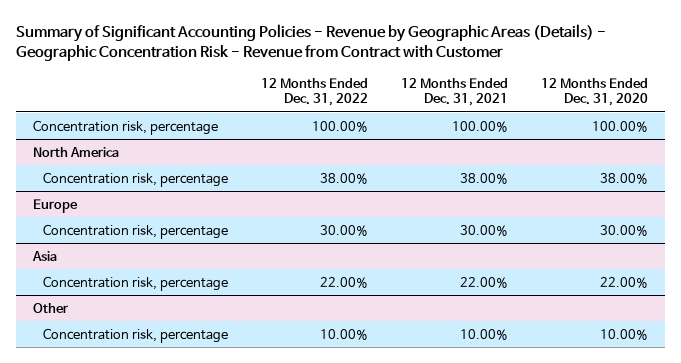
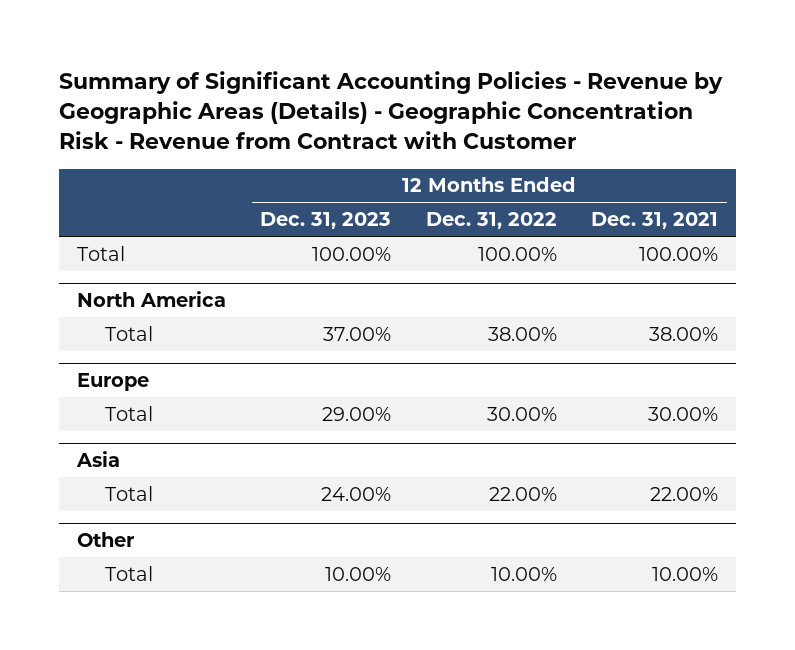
[541,77,649,107] 12 Months Ended Dec. 31, 2020 -> none
none -> [260,212,392,230] Dec. 31, 2023
[32,119,218,135] Concentration risk, percentage -> [76,245,125,261] Total
[42,171,228,187] Concentration risk, percentage -> [104,325,153,341] Total
[42,223,228,239] Concentration risk, percentage -> [104,405,153,421] Total
[42,275,228,291] Concentration risk, percentage -> [104,485,153,501] Total
[42,327,228,343] Concentration risk, percentage -> [104,565,153,581] Total

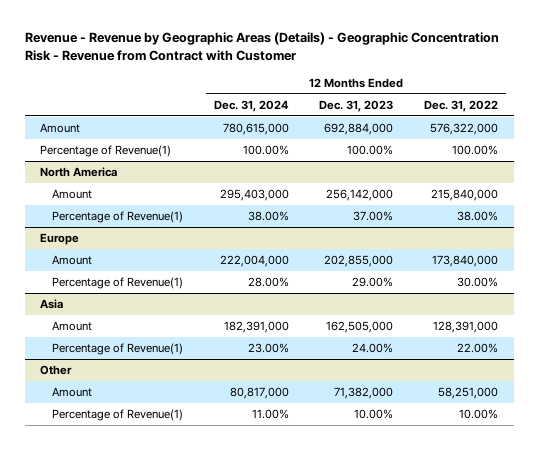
[59,71,724,150] Summary of Significant Accounting Policies - Revenue by Geographic Areas (Details) - Geographic Concentration Risk - Revenue from Contract with Customer -> [24,32,499,62] Revenue - Revenue by Geographic Areas (Details) - Geographic Concentration Risk - Revenue from Contract with Customer
[591,212,719,230] Dec. 31, 2021 -> none
none -> [213,99,289,112] Dec. 31, 2024
none -> [40,123,81,134] Amount
[76,245,125,261] Total -> [40,145,172,158] Percentage of Revenue(1)
none -> [52,189,93,200] Amount
[104,325,153,341] Total -> [52,211,184,224] Percentage of Revenue(1)
none -> [52,255,93,266] Amount
[104,405,153,421] Total -> [52,277,184,290] Percentage of Revenue(1)
none -> [52,321,93,332] Amount
[104,485,153,501] Total -> [52,343,184,356] Percentage of Revenue(1)
none -> [52,387,93,398] Amount
[104,565,153,581] Total -> [52,409,184,422] Percentage of Revenue(1)

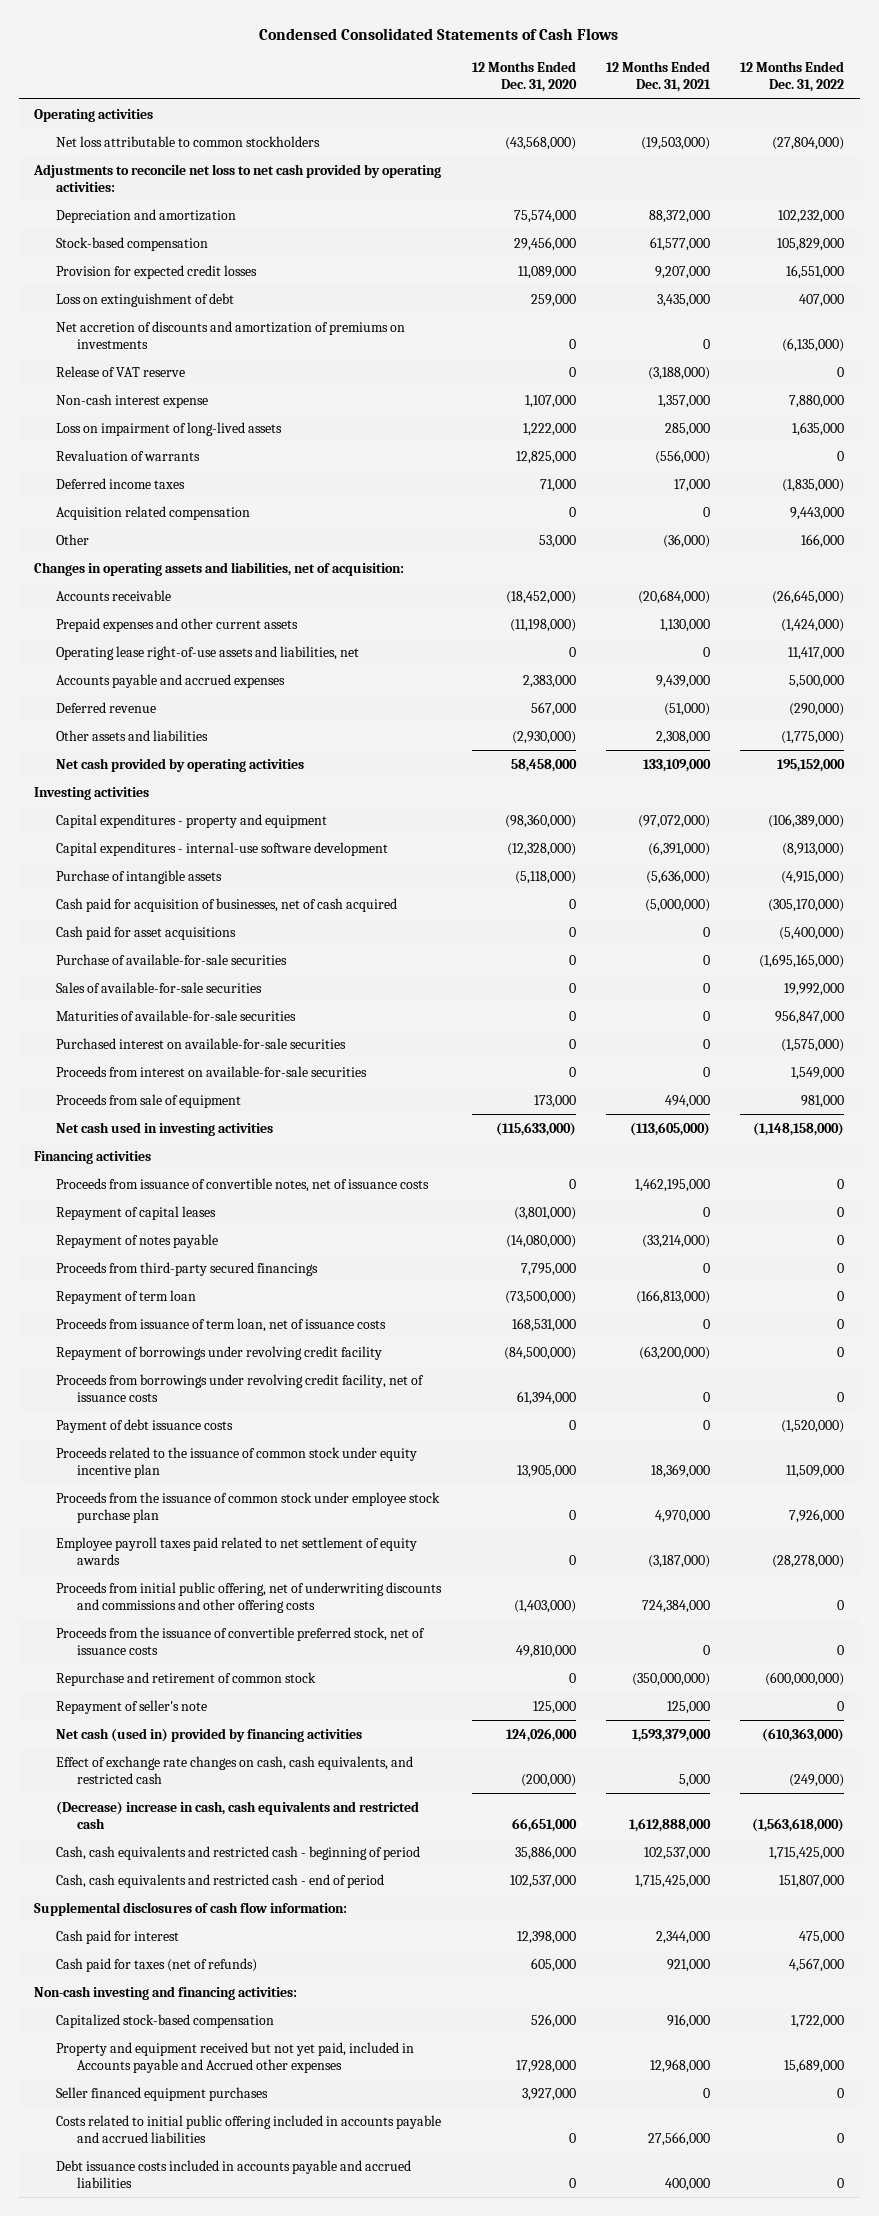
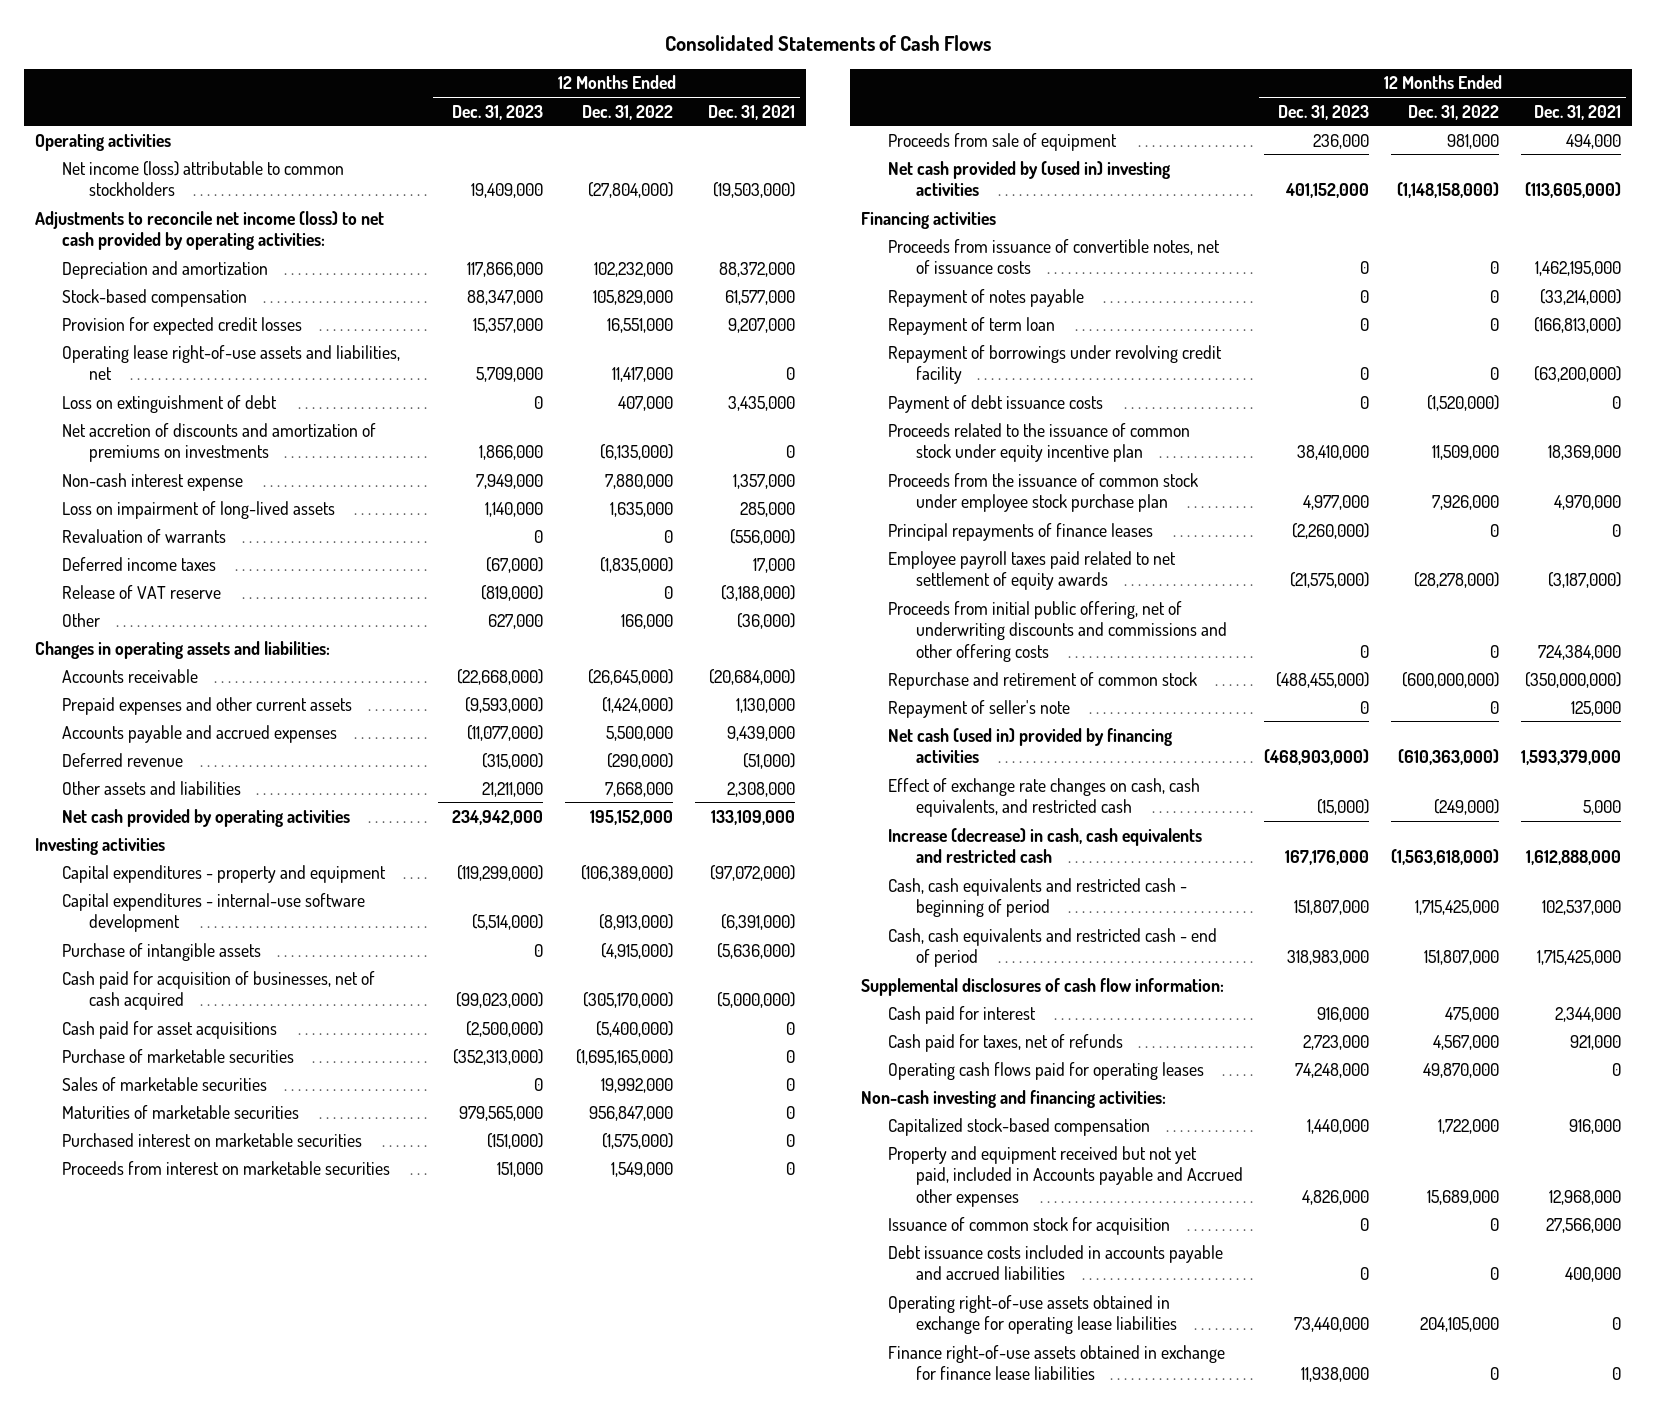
[259,28,619,41] Condensed Consolidated Statements of Cash Flows -> [664,35,991,52] Consolidated Statements of Cash Flows
[471,61,577,93] 12 Months Ended Dec. 31, 2020 -> none
none -> [452,104,544,120] Dec. 31, 2023
[55,135,320,147] Net loss attributable to common stockholders -> [62,160,345,197] Net income (loss) attributable to common stockholders
[33,163,442,192] Adjustments to reconcile net loss to net cash provided by operating activities: -> [34,210,384,251] Adjustments to reconcile net income (loss) to net cash provided by operating activities:
[55,645,359,660] Operating lease right-of-use assets and liabilities, net -> [62,344,401,381] Operating lease right-of-use assets and liabilities, net
[55,505,250,520] Acquisition related compensation -> none
[55,365,185,377] Release of VAT reserve -> [62,584,222,599] Release of VAT reserve
[34,561,405,576] Changes in operating assets and liabilities, net of acquisition: -> [34,640,330,659] Changes in operating assets and liabilities:
[781,730,845,744] (1,775,000) -> [605,781,674,797] 7,668,000
[55,953,287,965] Purchase of available-for-sale securities -> [62,1048,295,1063] Purchase of marketable securities
[55,981,262,993] Sales of available-for-sale securities -> [62,1076,268,1091] Sales of marketable securities
[55,1009,296,1021] Maturities of available-for-sale securities -> [62,1104,300,1119] Maturities of marketable securities
[55,1037,346,1049] Purchased interest on available-for-sale securities -> [62,1132,363,1147] Purchased interest on marketable securities
[55,1065,367,1077] Proceeds from interest on available-for-sale securities -> [62,1160,391,1175] Proceeds from interest on marketable securities
[55,1121,273,1136] Net cash used in investing activities -> [888,160,1171,197] Net cash provided by (used in) investing activities
[55,1205,216,1220] Repayment of capital leases -> none
[55,1261,318,1276] Proceeds from third-party secured financings -> none
[55,1317,386,1332] Proceeds from issuance of term loan, net of issuance costs -> none
[55,1373,424,1402] Proceeds from borrowings under revolving credit facility, net of issuance costs -> none
none -> [888,522,1154,541] Principal repayments of finance leases
[55,1626,425,1655] Proceeds from the issuance of convertible preferred stock, net of issuance costs -> none
[55,1800,419,1829] (Decrease) increase in cash, cash equivalents and restricted cash -> [888,827,1203,864] Increase (decrease) in cash, cash equivalents and restricted cash
[55,1957,257,1972] Cash paid for taxes (net of refunds) -> [888,1033,1124,1052] Cash paid for taxes, net of refunds
none -> [888,1061,1205,1080] Operating cash flows paid for operating leases
[55,2086,268,2101] Seller financed equipment purchases -> none
[55,2114,441,2143] Costs related to initial public offering included in accounts payable and accrued liabilities -> [888,1216,1171,1235] Issuance of common stock for acquisition
none -> [888,1294,1177,1335] Operating right-of-use assets obtained in exchange for operating lease liabilities
none -> [888,1344,1226,1381] Finance right-of-use assets obtained in exchange for finance lease liabilities

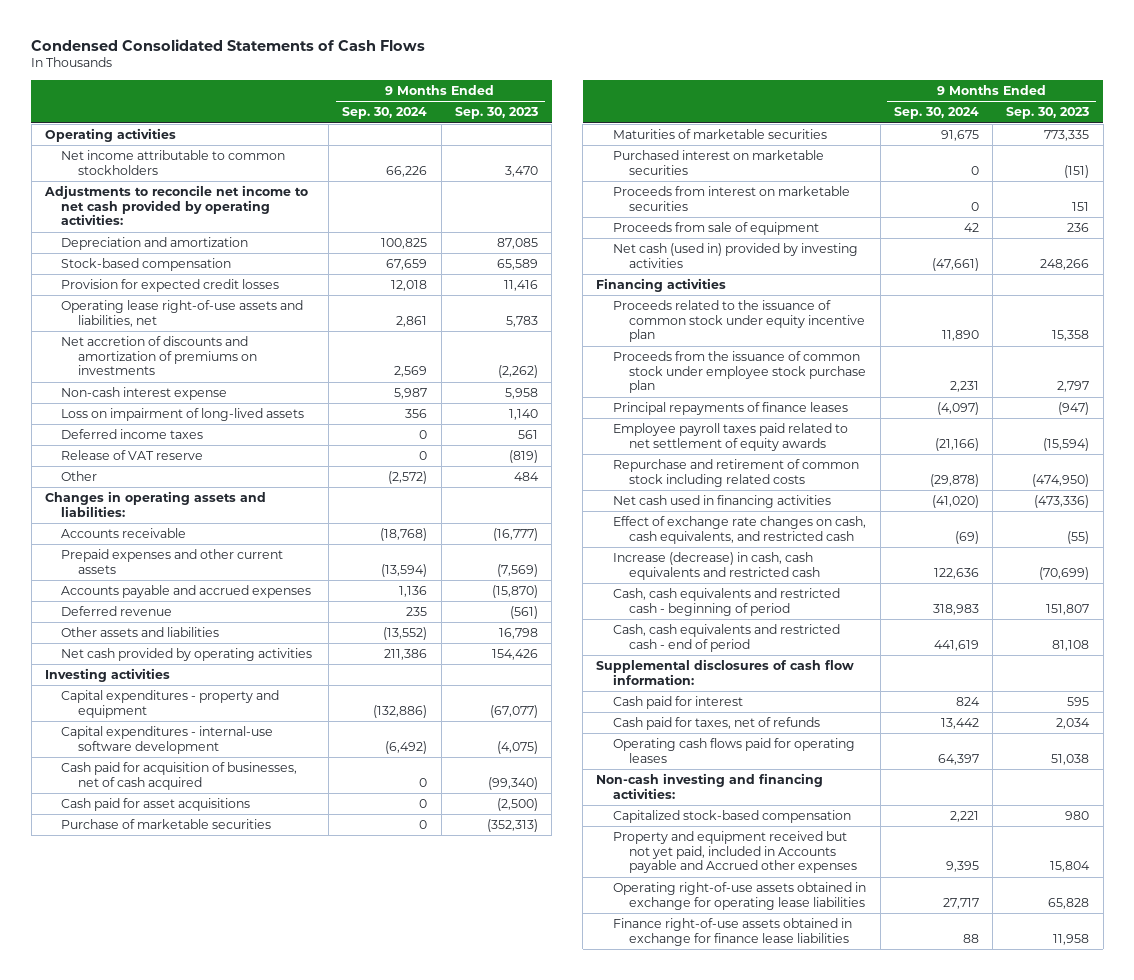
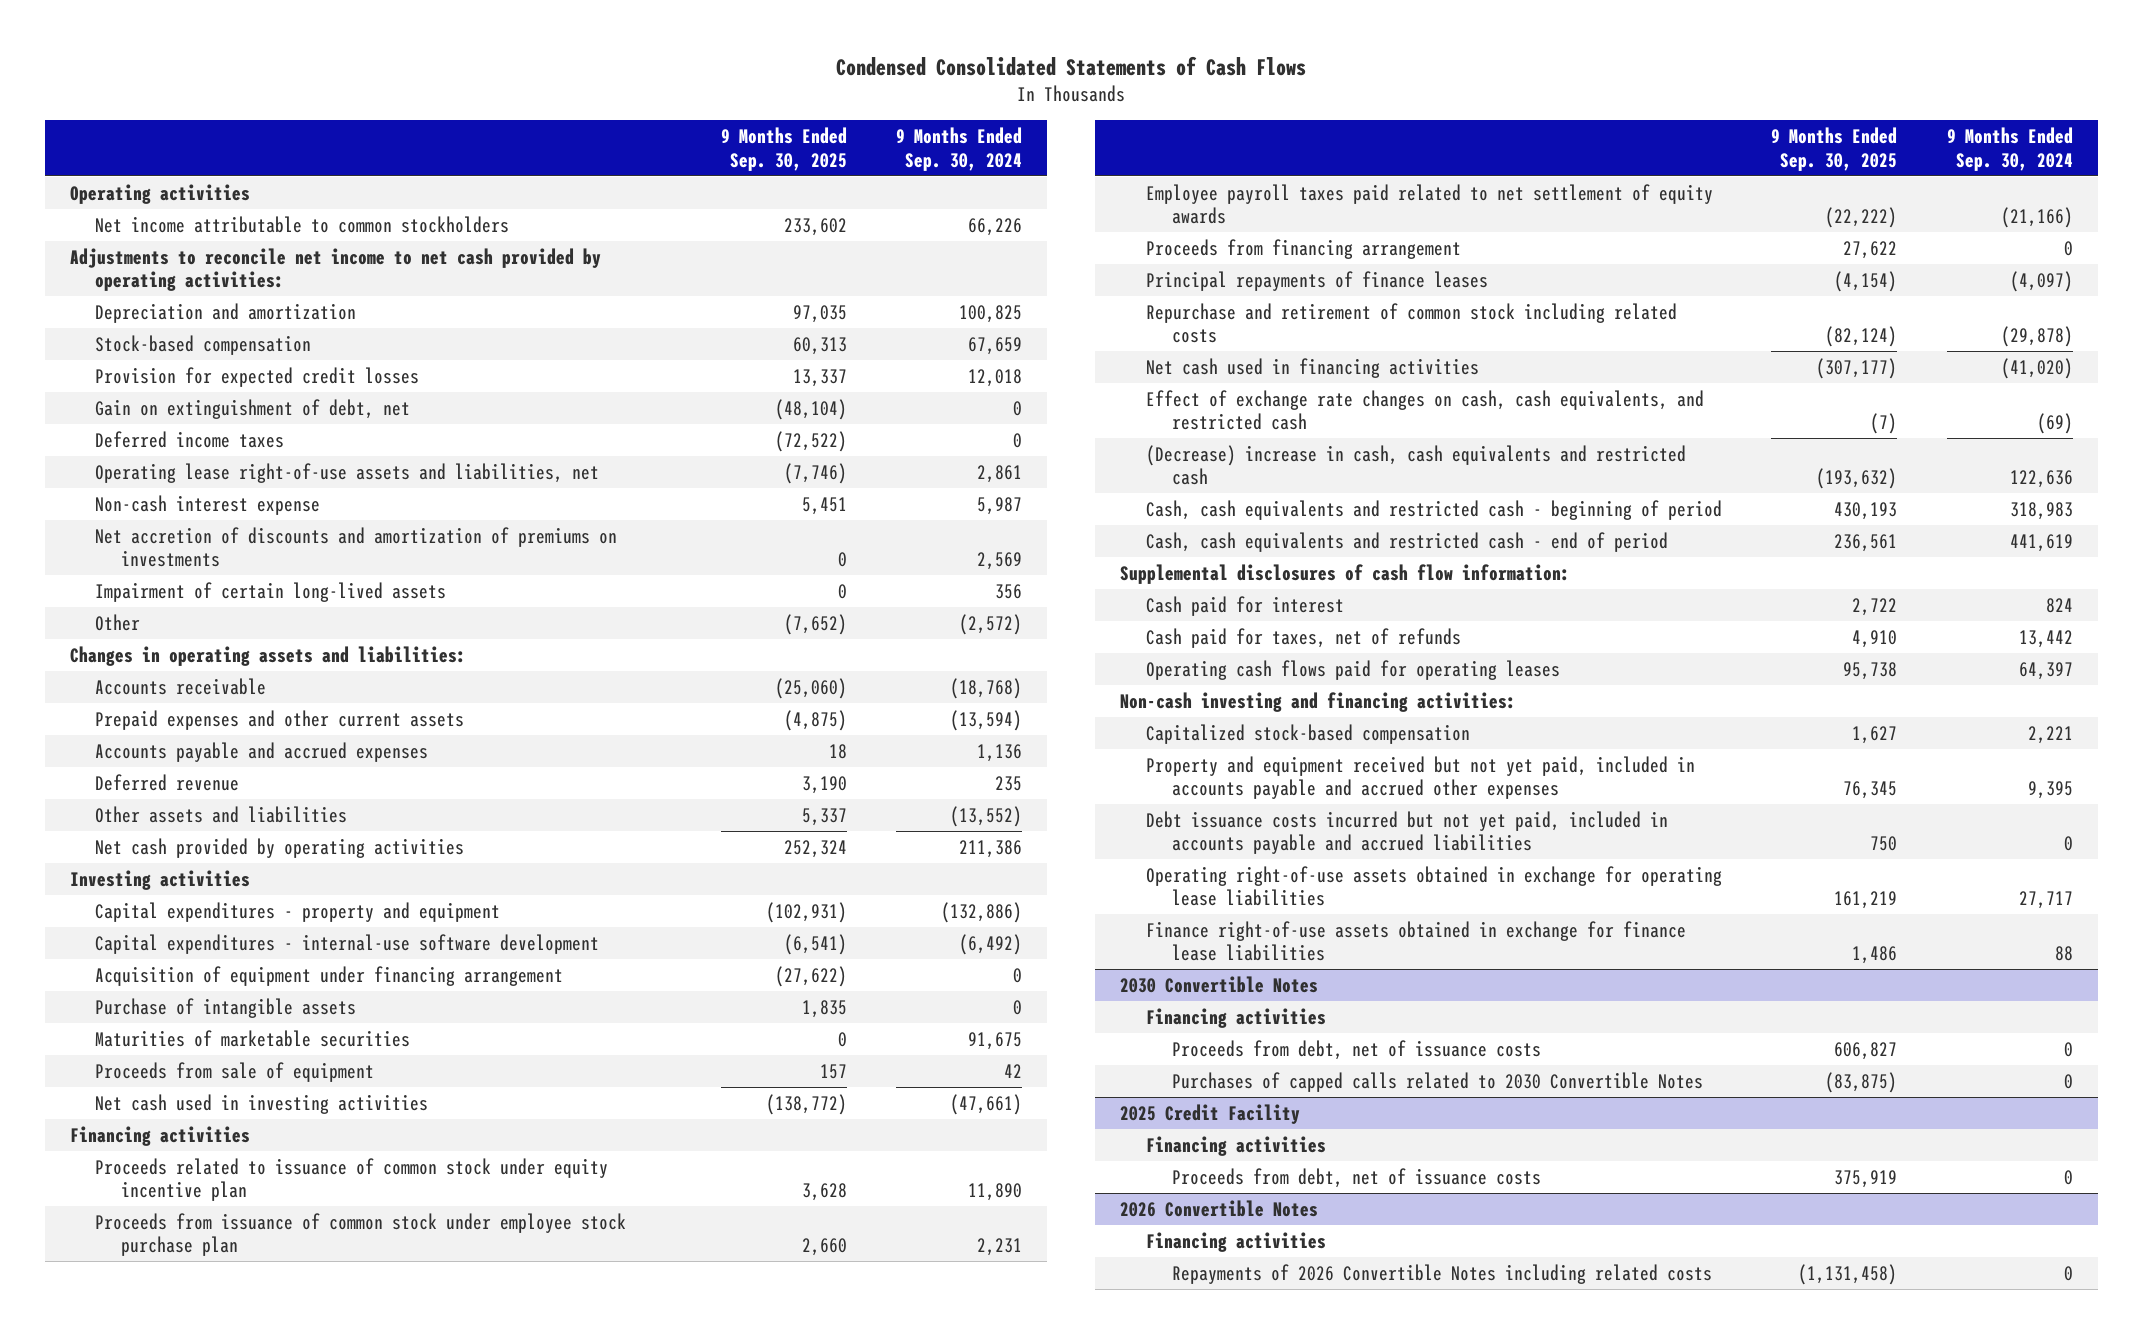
[454,107,538,120] Sep. 30, 2023 -> none
none -> [720,127,847,171] 9 Months Ended Sep. 30, 2025
none -> [95,398,411,419] Gain on extinguishment of debt, net
[61,429,204,440] Deferred income taxes -> [95,430,285,448] Deferred income taxes
[61,450,204,461] Release of VAT reserve -> none
[61,336,258,376] Net accretion of discounts and amortization of premiums on investments -> [95,526,618,568] Net accretion of discounts and amortization of premiums on investments
[61,408,305,422] Loss on impairment of long-lived assets -> [95,581,447,602] Impairment of certain long-lived assets
[61,762,298,790] Cash paid for acquisition of businesses, net of cash acquired -> none
[61,798,251,812] Cash paid for asset acquisitions -> none
[61,819,272,830] Purchase of marketable securities -> none
none -> [95,965,564,986] Acquisition of equipment under financing arrangement
none -> [95,997,357,1018] Purchase of intangible assets
[612,150,824,175] Purchased interest on marketable securities -> none
[612,186,850,211] Proceeds from interest on marketable securities -> none
[612,243,858,268] Net cash (used in) provided by investing activities -> [95,1093,429,1114] Net cash used in investing activities
[612,300,866,343] Proceeds related to the issuance of common stock under equity incentive plan -> [95,1157,609,1202] Proceeds related to issuance of common stock under equity incentive plan
[612,351,867,394] Proceeds from the issuance of common stock under employee stock purchase plan -> [95,1212,627,1257] Proceeds from issuance of common stock under employee stock purchase plan
none -> [1145,238,1461,259] Proceeds from financing arrangement
[612,402,848,416] Principal repayments of finance leases -> [1145,270,1488,291] Principal repayments of finance leases
[612,552,821,580] Increase (decrease) in cash, cash equivalents and restricted cash -> [1145,444,1686,486] (Decrease) increase in cash, cash equivalents and restricted cash
[612,831,858,874] Property and equipment received but not yet paid, included in Accounts payable and Accrued other expenses -> [1145,755,1695,800] Property and equipment received but not yet paid, included in accounts payable and accrued other expenses
none -> [1145,810,1668,855] Debt issuance costs incurred but not yet paid, included in accounts payable and accrued liabilities
none -> [1120,975,1319,993] 2030 Convertible Notes
none -> [1145,1007,1326,1028] Financing activities
none -> [1171,1039,1541,1060] Proceeds from debt, net of issuance costs
none -> [1171,1071,1703,1092] Purchases of capped calls related to 2030 Convertible Notes
none -> [1120,1103,1301,1124] 2025 Credit Facility
none -> [1145,1135,1326,1156] Financing activities
none -> [1171,1167,1541,1188] Proceeds from debt, net of issuance costs
none -> [1120,1199,1319,1217] 2026 Convertible Notes
none -> [1145,1231,1326,1252] Financing activities
none -> [1171,1263,1712,1284] Repayments of 2026 Convertible Notes including related costs

